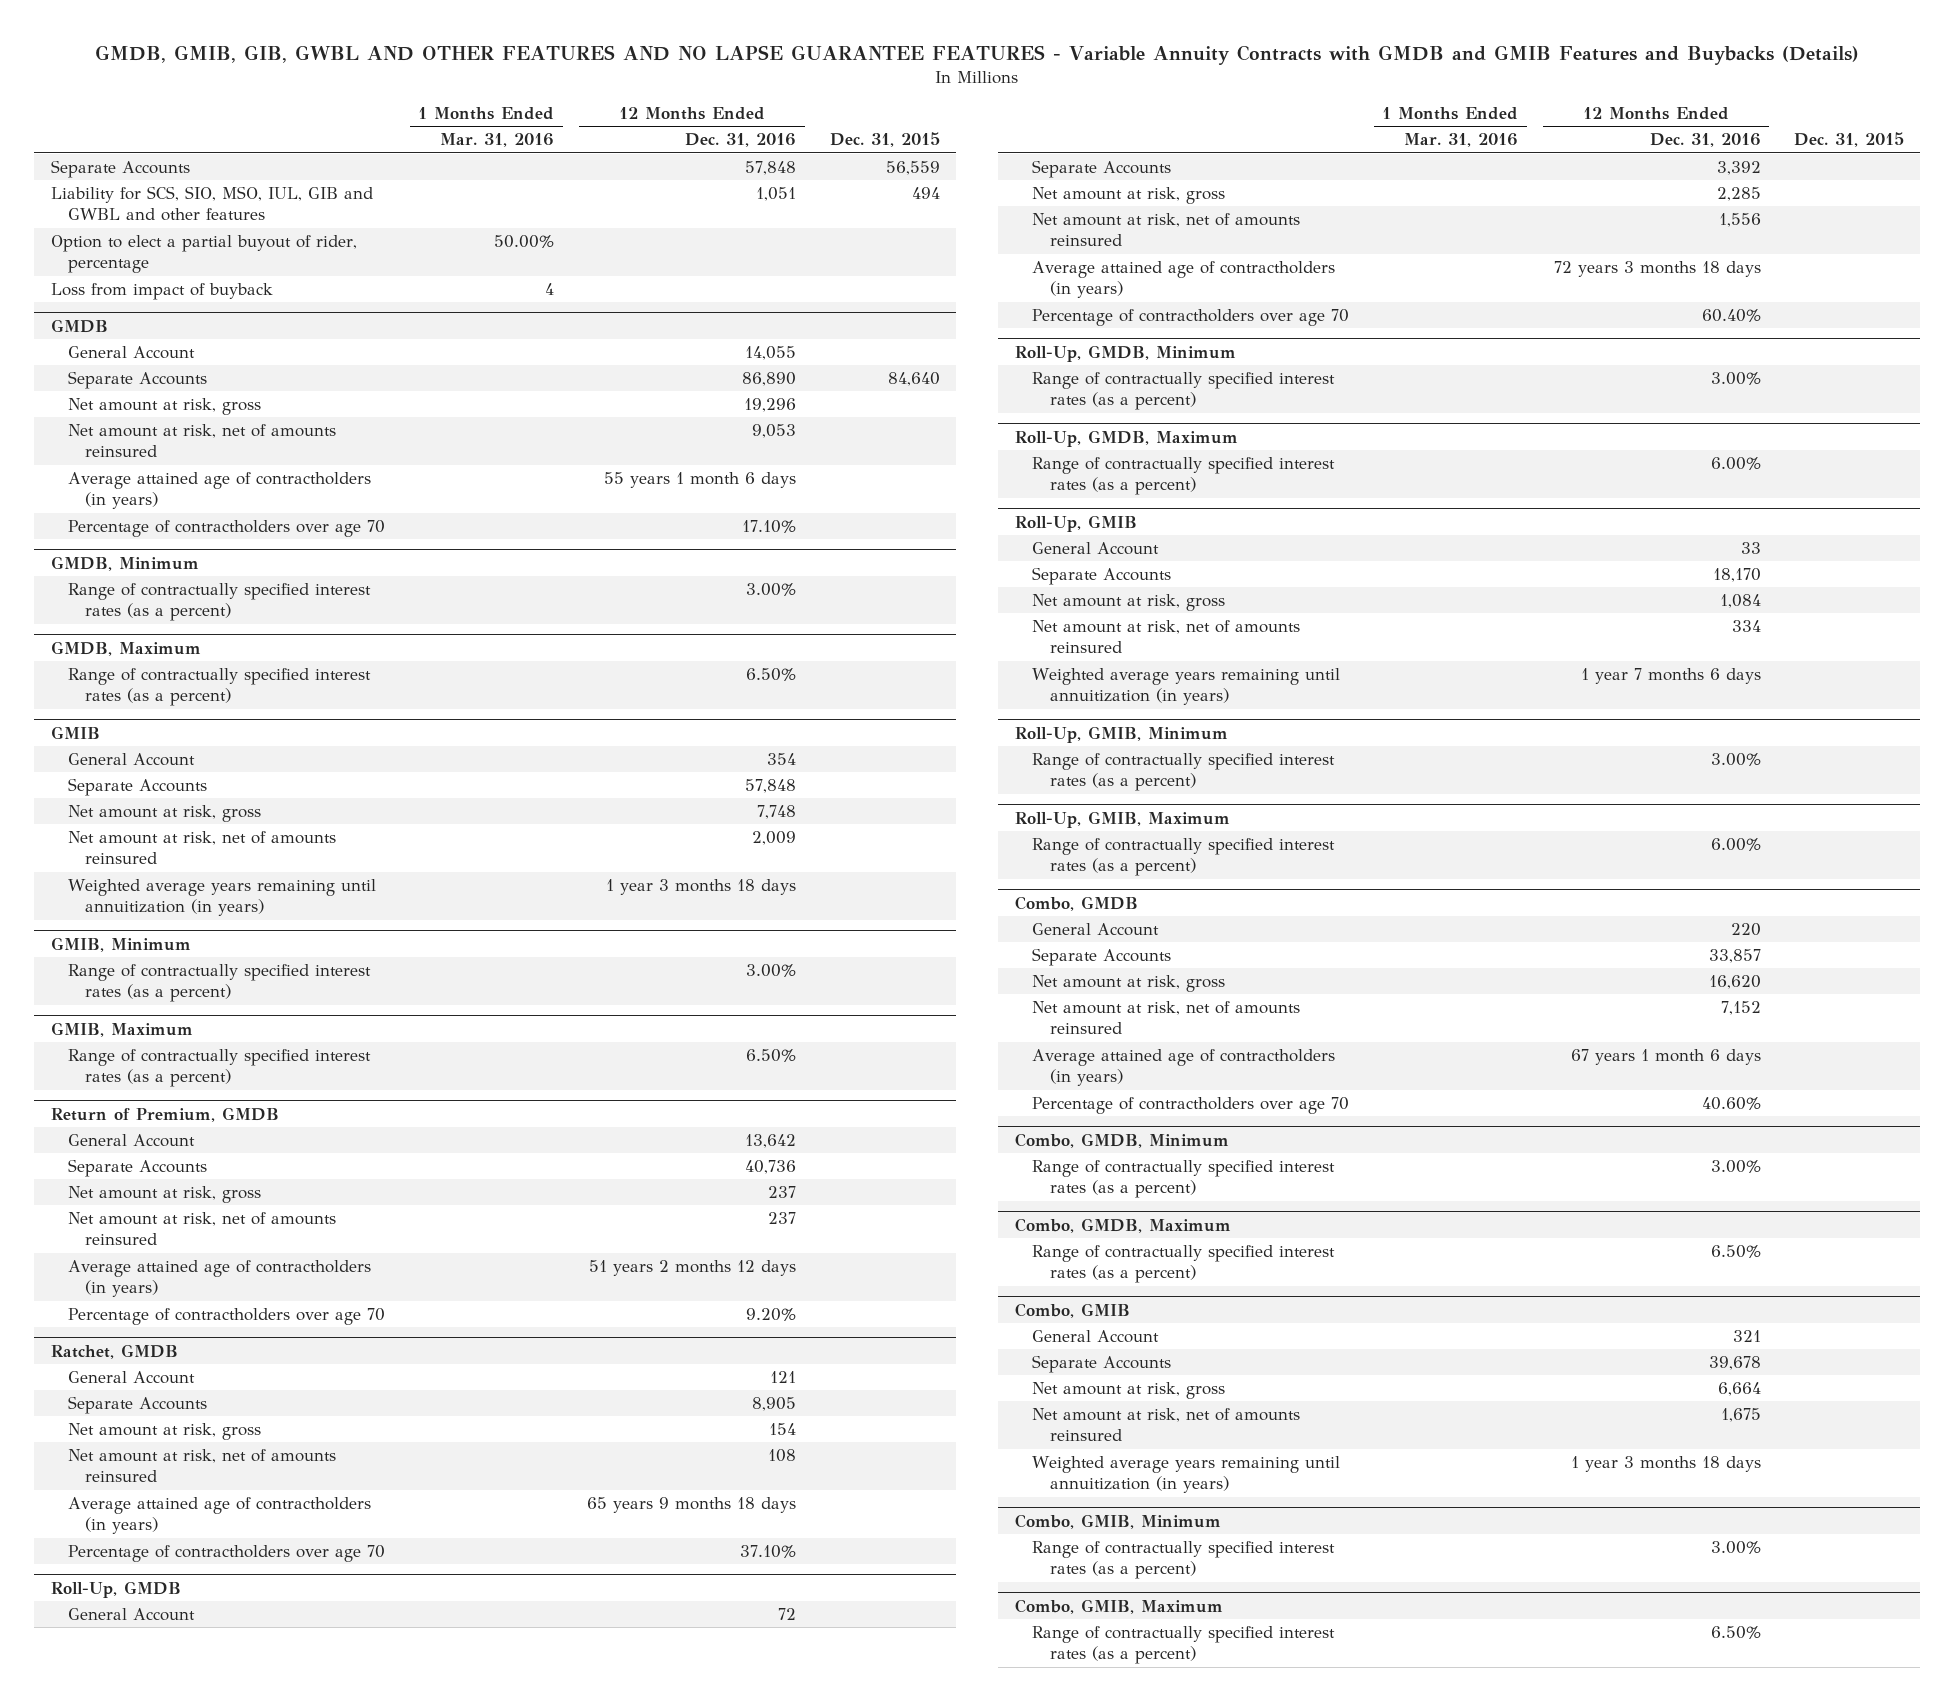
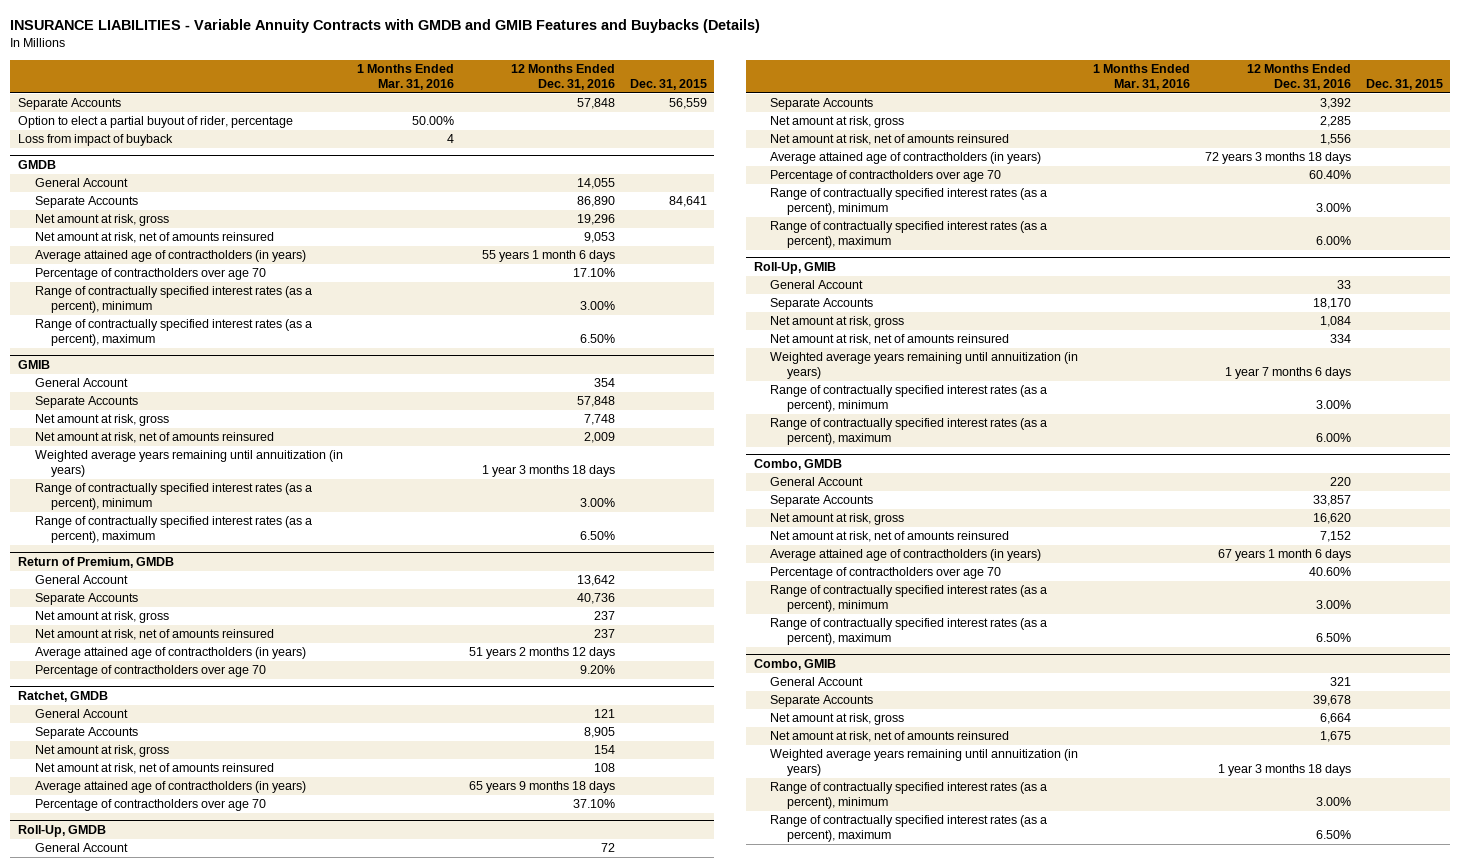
[95,45,1860,66] GMDB, GMIB, GIB, GWBL AND OTHER FEATURES AND NO LAPSE GUARANTEE FEATURES - Variable Annuity Contracts with GMDB and GMIB Features and Buybacks (Details) -> [10,19,761,34] INSURANCE LIABILITIES - Variable Annuity Contracts with GMDB and GMIB Features and Buybacks (Details)
[50,186,373,222] Liability for SCS, SIO, MSO, IUL, GIB and GWBL and other features -> none
[887,372,940,387] 84,640 -> [668,196,707,208] 84,641
[50,555,199,571] GMDB, Minimum -> none
[50,640,201,656] GMDB, Maximum -> none
[68,583,372,622] Range of contractually specified interest rates (as a percent) -> [34,286,312,314] Range of contractually specified interest rates (as a percent), minimum
[68,668,372,707] Range of contractually specified interest rates (as a percent) -> [34,319,312,347] Range of contractually specified interest rates (as a percent), maximum
[50,936,191,952] GMIB, Minimum -> none
[50,1021,193,1037] GMIB, Maximum -> none
[68,964,372,1003] Range of contractually specified interest rates (as a percent) -> [34,483,312,511] Range of contractually specified interest rates (as a percent), minimum
[68,1049,372,1088] Range of contractually specified interest rates (as a percent) -> [34,516,312,544] Range of contractually specified interest rates (as a percent), maximum
[1014,344,1236,362] Roll-Up, GMDB, Minimum -> none
[1014,429,1238,447] Roll-Up, GMDB, Maximum -> none
[1032,372,1336,411] Range of contractually specified interest rates (as a percent) -> [770,188,1048,216] Range of contractually specified interest rates (as a percent), minimum
[1032,457,1336,496] Range of contractually specified interest rates (as a percent) -> [770,221,1048,249] Range of contractually specified interest rates (as a percent), maximum
[1014,725,1228,743] Roll-Up, GMIB, Minimum -> none
[1014,810,1230,828] Roll-Up, GMIB, Maximum -> none
[1032,753,1336,792] Range of contractually specified interest rates (as a percent) -> [770,385,1048,413] Range of contractually specified interest rates (as a percent), minimum
[1032,838,1336,877] Range of contractually specified interest rates (as a percent) -> [770,418,1048,446] Range of contractually specified interest rates (as a percent), maximum
[1014,1132,1229,1148] Combo, GMDB, Minimum -> none
[1014,1217,1231,1233] Combo, GMDB, Maximum -> none
[1032,1160,1336,1199] Range of contractually specified interest rates (as a percent) -> [770,585,1048,613] Range of contractually specified interest rates (as a percent), minimum
[1032,1245,1336,1284] Range of contractually specified interest rates (as a percent) -> [770,618,1048,646] Range of contractually specified interest rates (as a percent), maximum
[1014,1513,1221,1529] Combo, GMIB, Minimum -> none
[1014,1598,1223,1614] Combo, GMIB, Maximum -> none
[1032,1541,1336,1580] Range of contractually specified interest rates (as a percent) -> [770,782,1048,810] Range of contractually specified interest rates (as a percent), minimum
[1032,1626,1336,1665] Range of contractually specified interest rates (as a percent) -> [770,815,1048,843] Range of contractually specified interest rates (as a percent), maximum

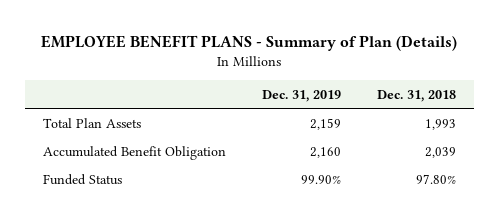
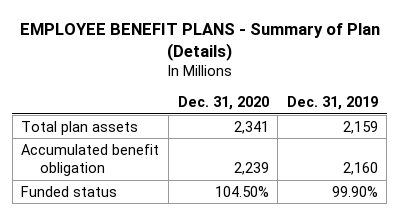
[376,89,456,102] Dec. 31, 2018 -> none
none -> [177,96,269,111] Dec. 31, 2020
[43,117,142,128] Total Plan Assets -> [21,120,139,135] Total plan assets
[43,145,227,160] Accumulated Benefit Obligation -> [21,143,160,177] Accumulated benefit obligation
[43,173,123,185] Funded Status -> [21,185,118,197] Funded status

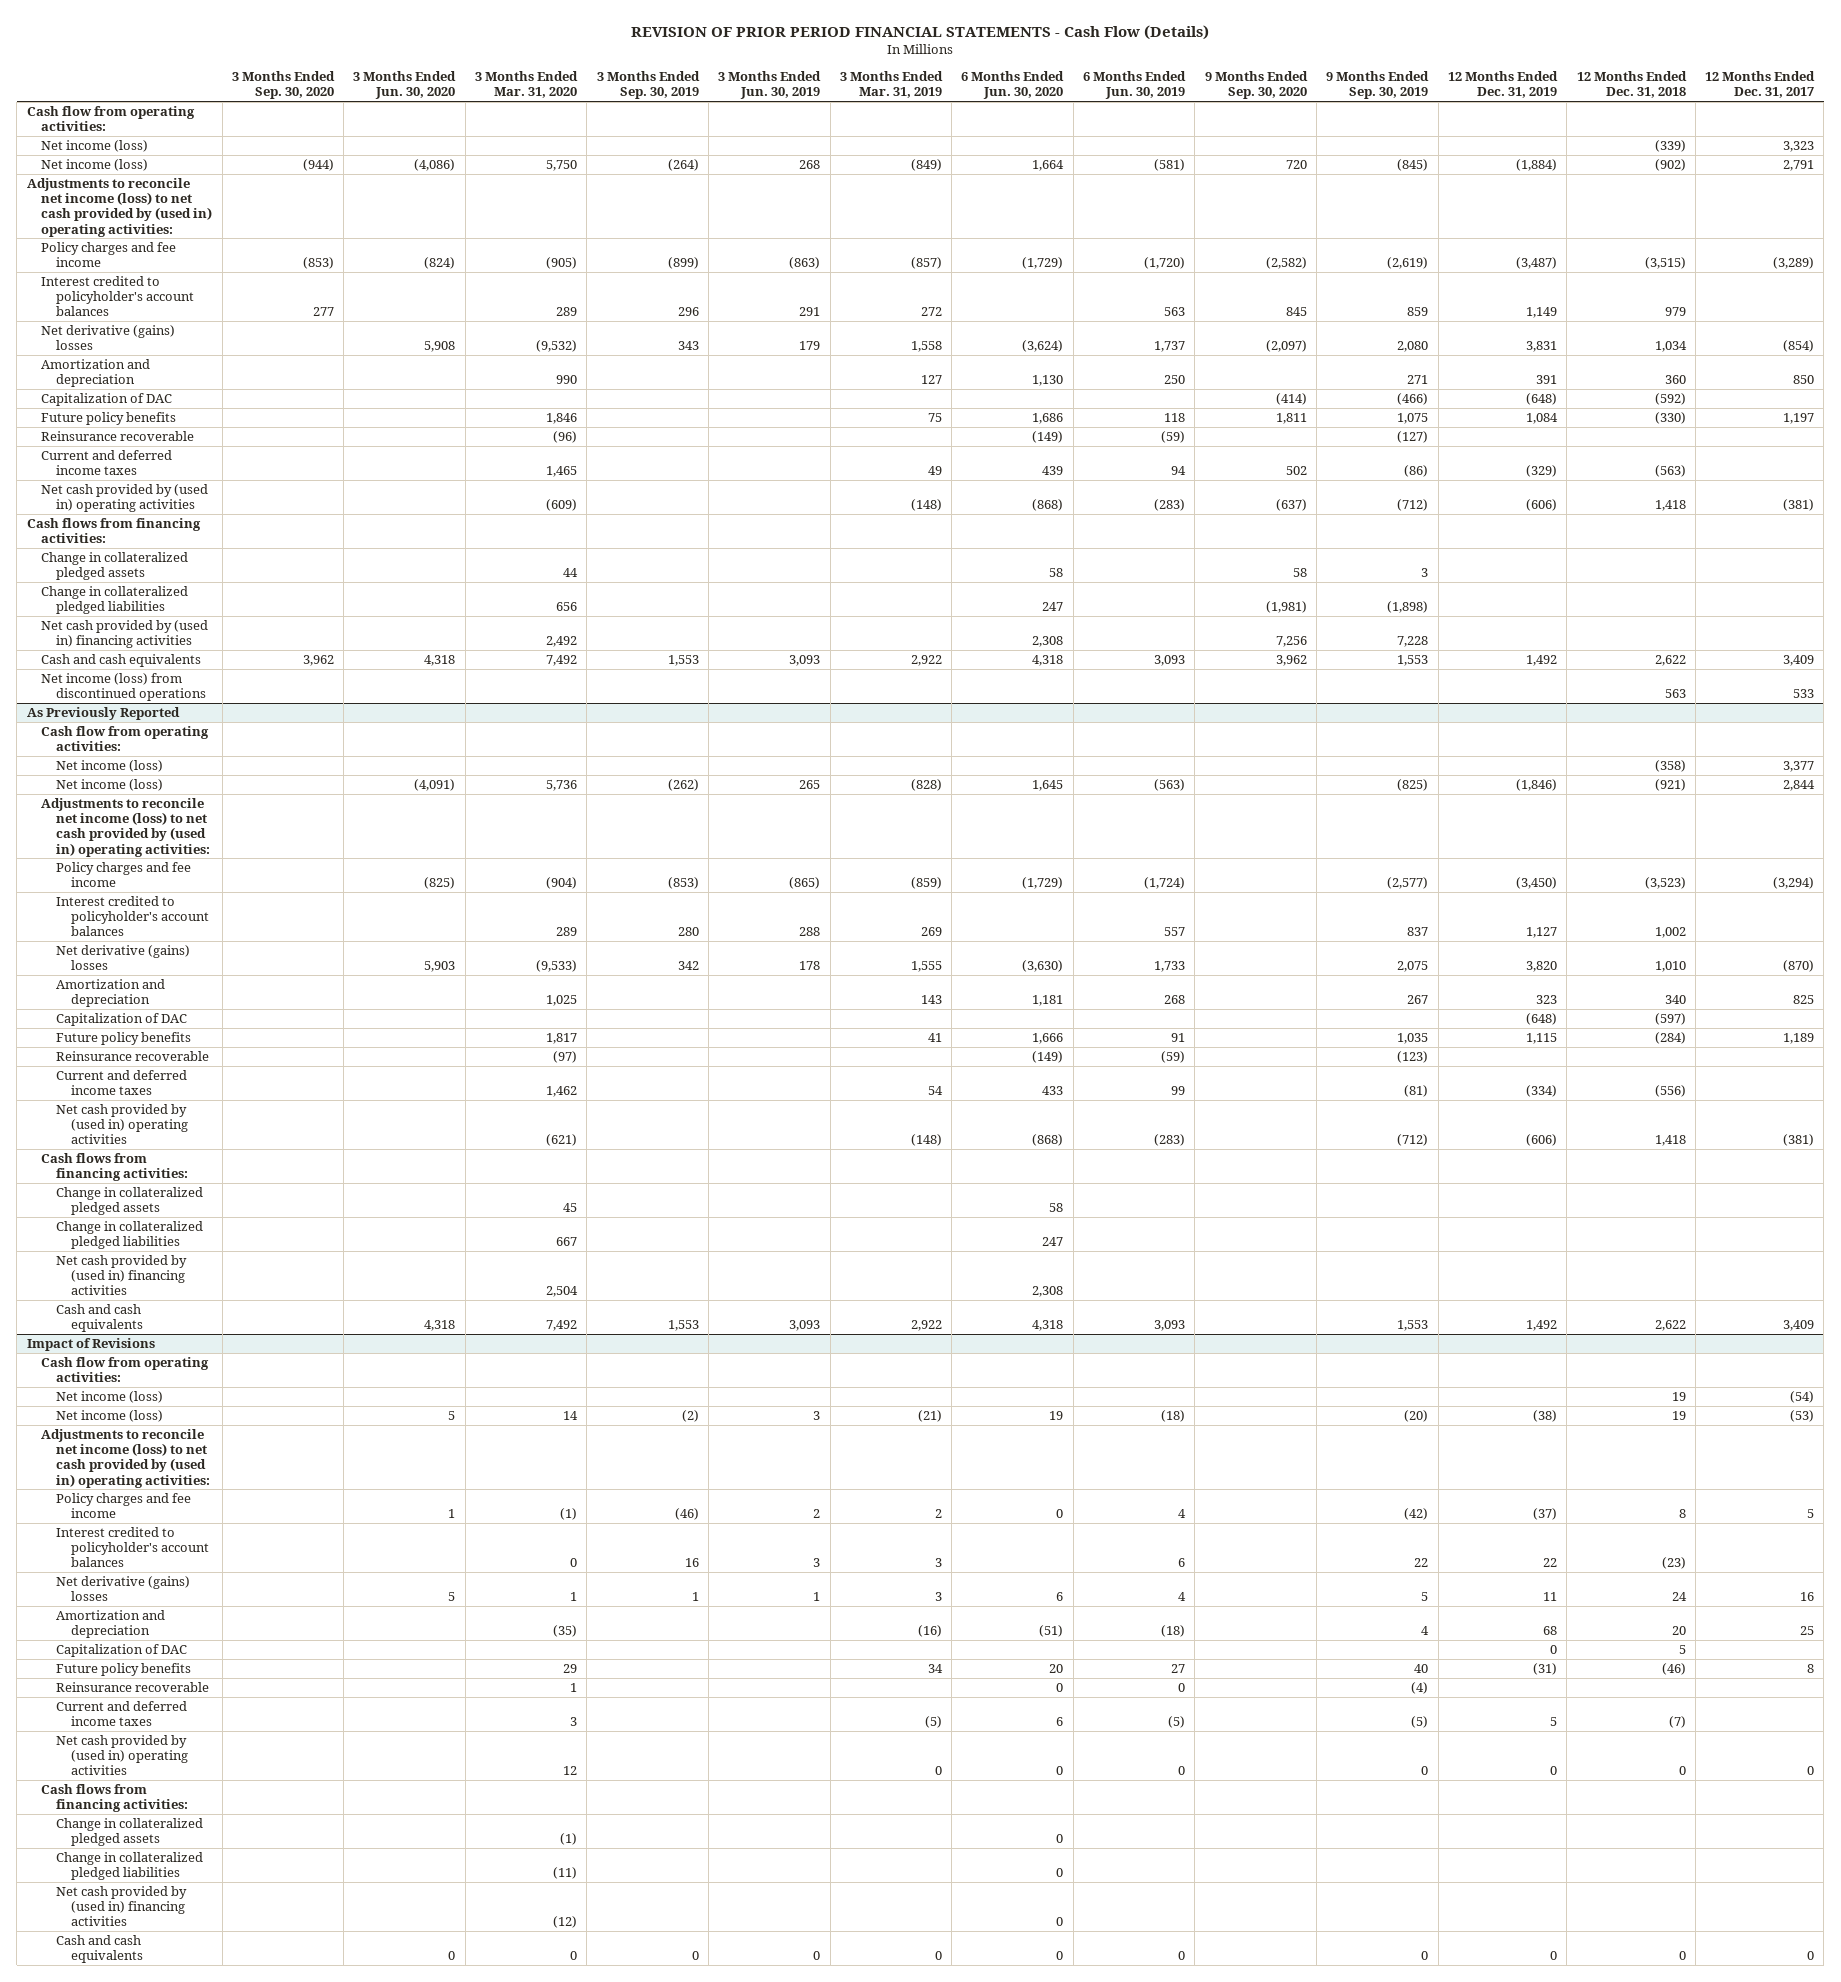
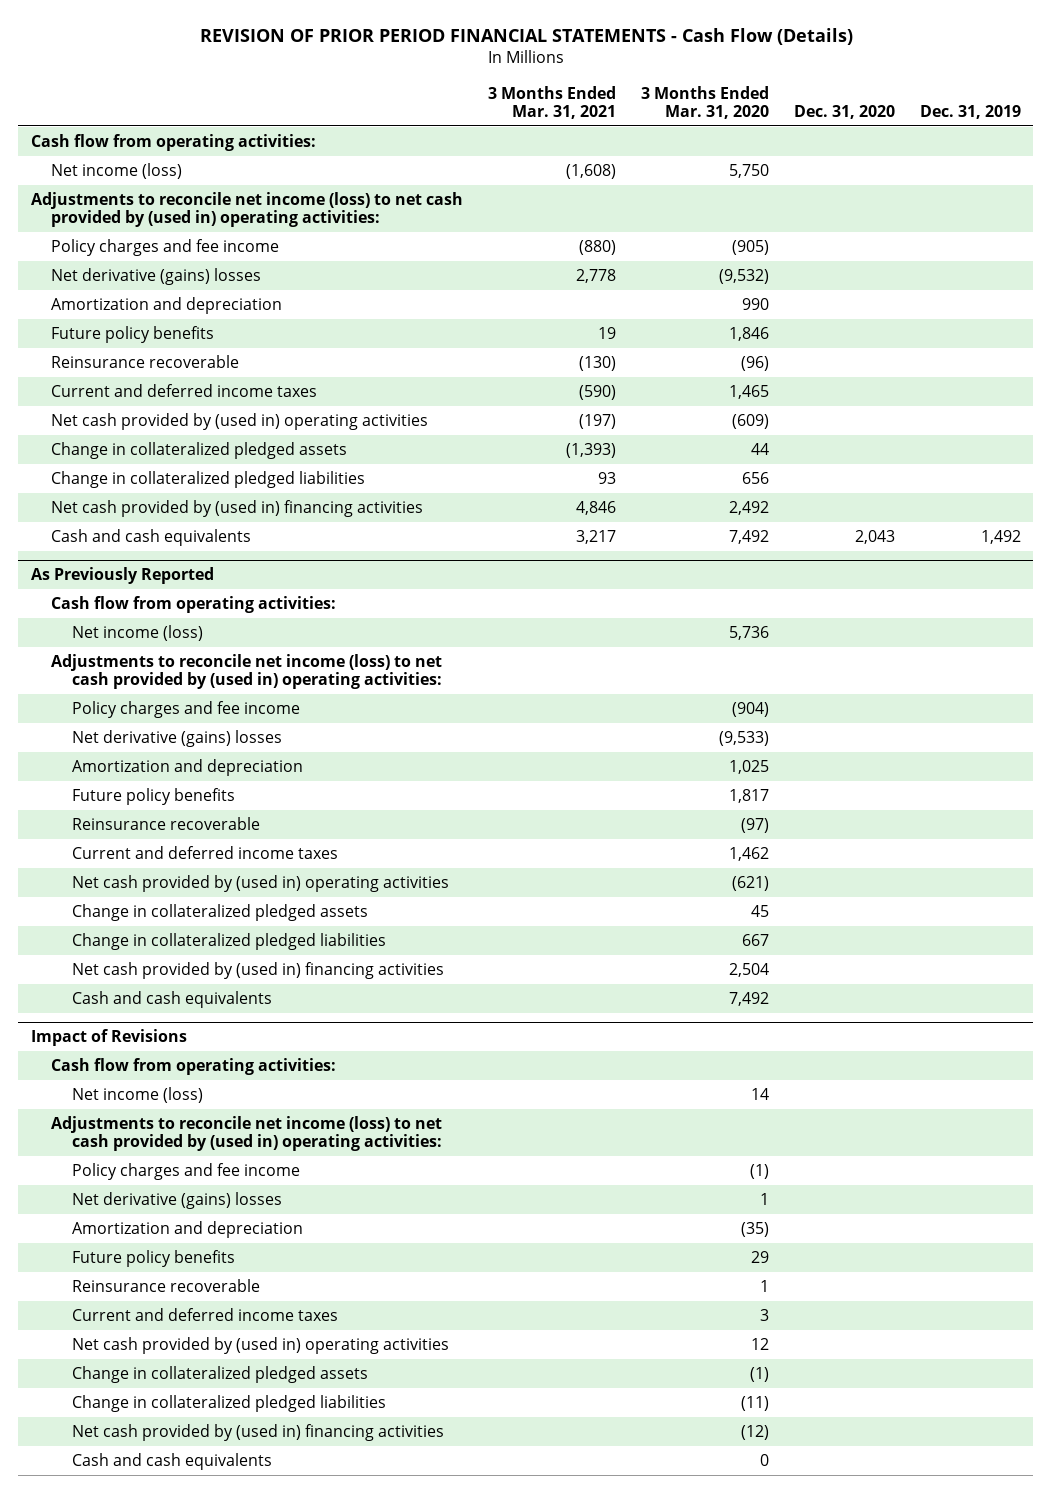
[231,71,335,100] 3 Months Ended Sep. 30, 2020 -> none
[353,71,457,100] 3 Months Ended Jun. 30, 2020 -> none
[596,71,700,100] 3 Months Ended Sep. 30, 2019 -> none
[718,71,822,100] 3 Months Ended Jun. 30, 2019 -> none
[839,71,943,99] 3 Months Ended Mar. 31, 2019 -> none
[961,71,1065,100] 6 Months Ended Jun. 30, 2020 -> none
[1083,71,1187,100] 6 Months Ended Jun. 30, 2019 -> none
[1204,71,1308,100] 9 Months Ended Sep. 30, 2020 -> none
[1326,71,1430,100] 9 Months Ended Sep. 30, 2019 -> none
[1447,71,1558,99] 12 Months Ended Dec. 31, 2019 -> none
[1576,71,1687,99] 12 Months Ended Dec. 31, 2018 -> none
[1705,71,1816,99] 12 Months Ended Dec. 31, 2017 -> none
none -> [487,85,616,119] 3 Months Ended Mar. 31, 2021
none -> [793,104,895,119] Dec. 31, 2020
none -> [919,104,1021,119] Dec. 31, 2019
[41,140,149,153] Net income (loss) -> none
[41,276,194,317] Interest credited to policyholder's account balances -> none
[41,393,173,407] Capitalization of DAC -> none
[26,518,201,544] Cash flows from financing activities: -> none
[41,673,206,702] Net income (loss) from discontinued operations -> none
[55,760,163,773] Net income (loss) -> none
[55,896,209,937] Interest credited to policyholder's account balances -> none
[55,1013,187,1027] Capitalization of DAC -> none
[41,1153,188,1182] Cash flows from financing activities: -> none
[55,1391,163,1404] Net income (loss) -> none
[55,1527,209,1568] Interest credited to policyholder's account balances -> none
[55,1644,187,1658] Capitalization of DAC -> none
[41,1784,188,1813] Cash flows from financing activities: -> none

